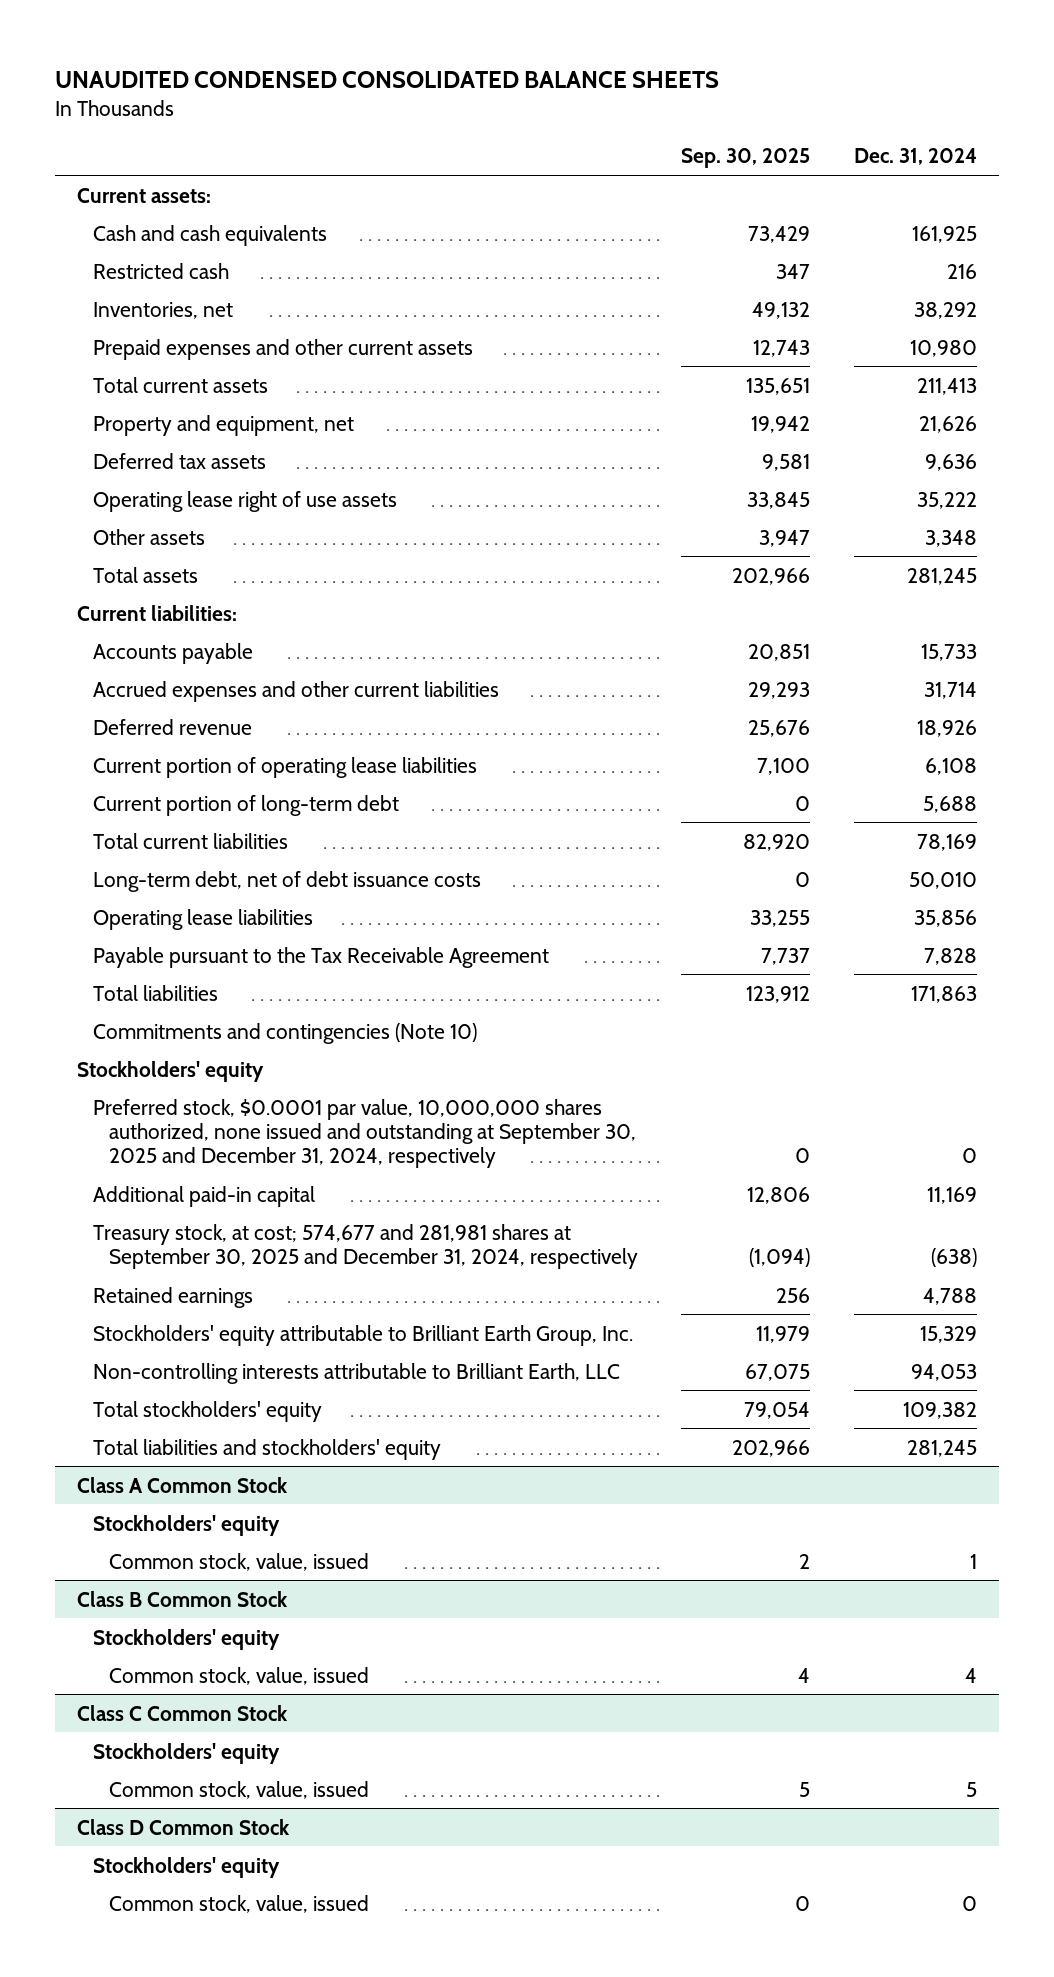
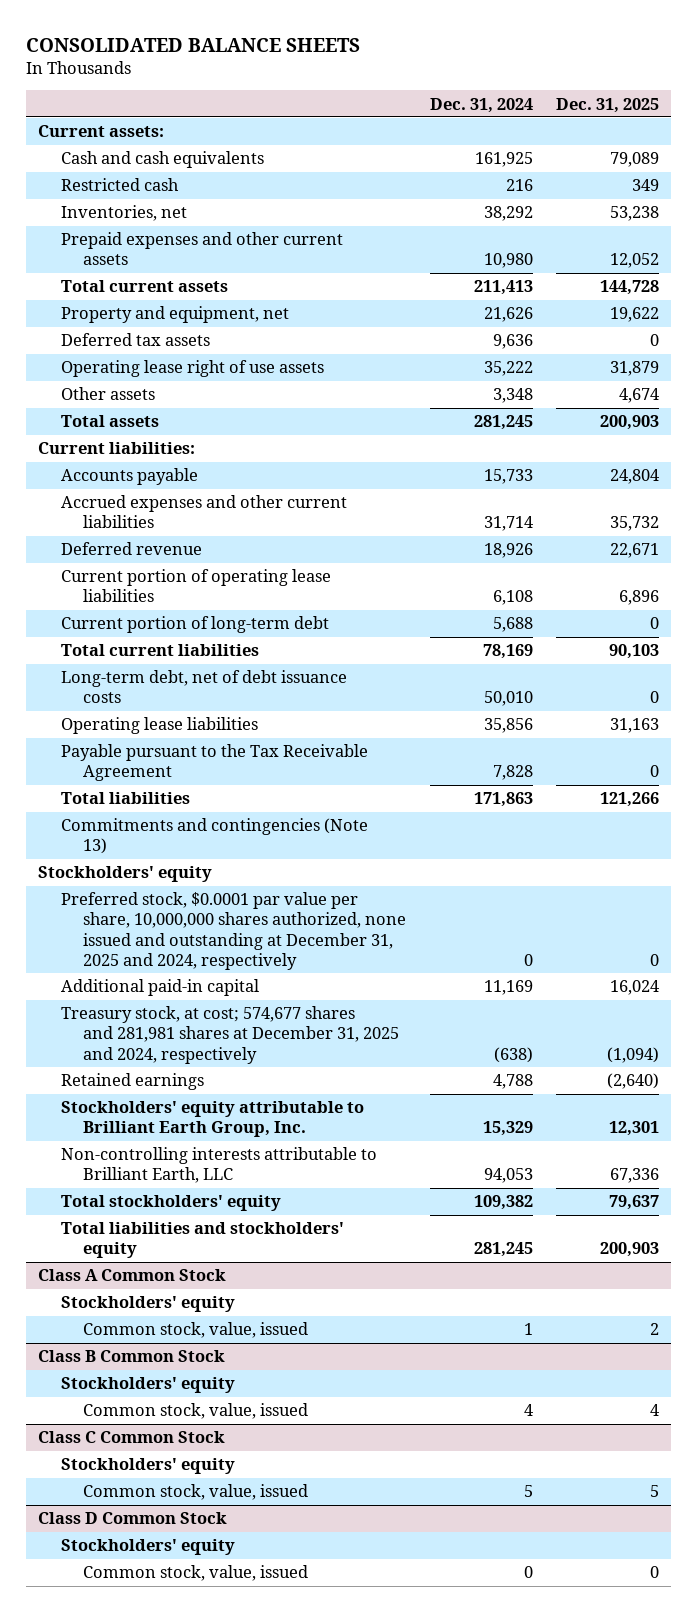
[55,70,720,88] UNAUDITED CONDENSED CONSOLIDATED BALANCE SHEETS -> [26,37,361,52] CONSOLIDATED BALANCE SHEETS
[681,148,811,169] Sep. 30, 2025 -> none
none -> [555,97,659,113] Dec. 31, 2025
[93,1022,478,1044] Commitments and contingencies (Note 10) -> [60,818,368,855] Commitments and contingencies (Note 13)
[93,1098,636,1169] Preferred stock, $0.0001 par value, 10,000,000 shares authorized, none issued and outstanding at September 30, 2025 and December 31, 2024, respectively -> [60,892,407,970] Preferred stock, $0.0001 par value per share, 10,000,000 shares authorized, none issued and outstanding at December 31, 2025 and 2024, respectively
[93,1223,638,1269] Treasury stock, at cost; 574,677 and 281,981 shares at September 30, 2025 and December 31, 2024, respectively -> [60,1006,400,1064] Treasury stock, at cost; 574,677 shares and 281,981 shares at December 31, 2025 and 2024, respectively

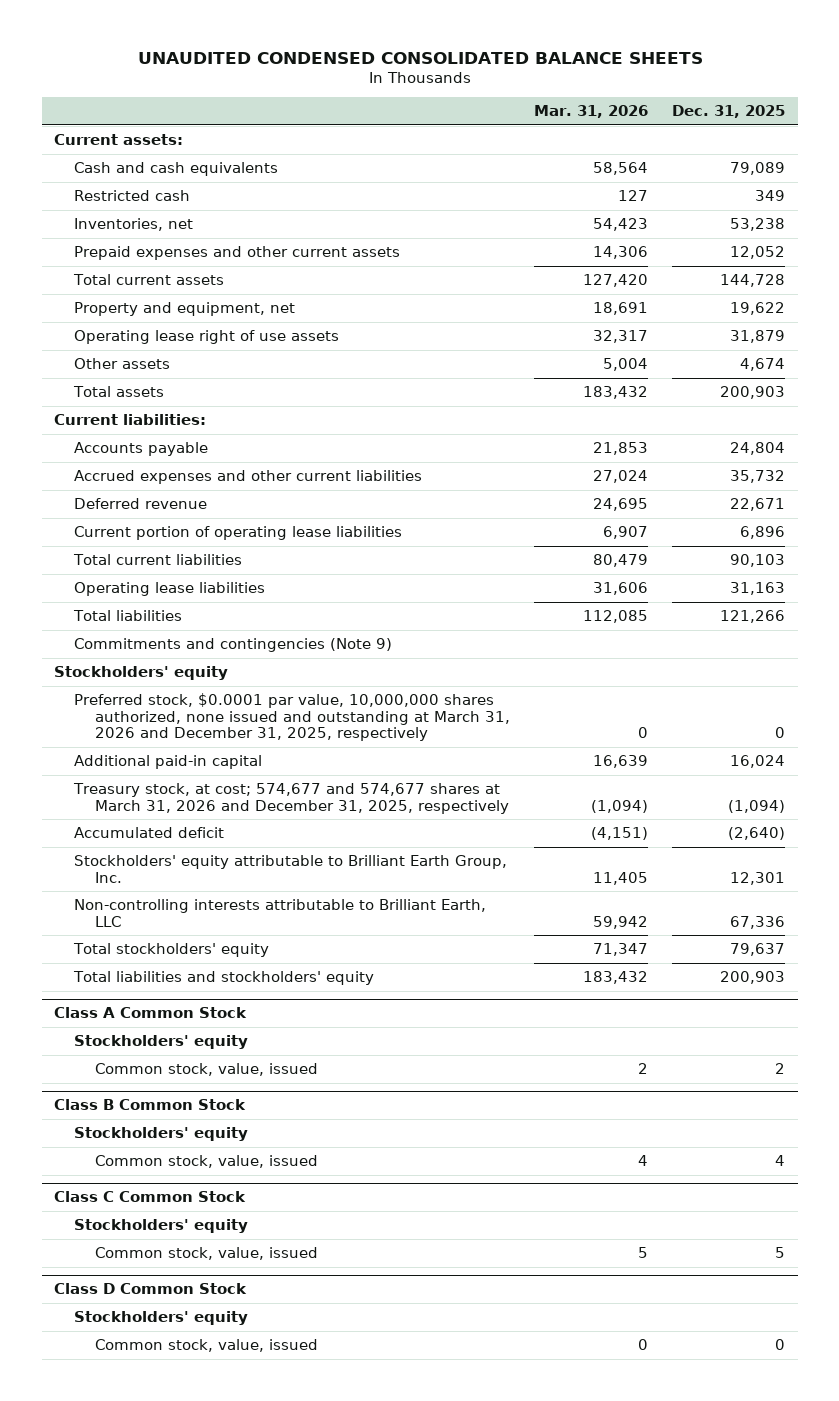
[26,37,361,52] CONSOLIDATED BALANCE SHEETS -> [137,51,703,64] UNAUDITED CONDENSED CONSOLIDATED BALANCE SHEETS
[429,97,533,113] Dec. 31, 2024 -> none
none -> [534,105,649,119] Mar. 31, 2026
[60,333,210,347] Deferred tax assets -> none
[60,616,329,634] Current portion of long-term debt -> none
[60,670,347,704] Long-term debt, net of debt issuance costs -> none
[60,744,368,782] Payable pursuant to the Tax Receivable Agreement -> none
[60,818,368,855] Commitments and contingencies (Note 13) -> [74,637,393,652] Commitments and contingencies (Note 9)
[60,892,407,970] Preferred stock, $0.0001 par value per share, 10,000,000 shares authorized, none issued and outstanding at December 31, 2025 and 2024, respectively -> [74,692,511,742] Preferred stock, $0.0001 par value, 10,000,000 shares authorized, none issued and outstanding at March 31, 2026 and December 31, 2025, respectively
[60,1006,400,1064] Treasury stock, at cost; 574,677 shares and 281,981 shares at December 31, 2025 and 2024, respectively -> [73,782,510,814] Treasury stock, at cost; 574,677 and 574,677 shares at March 31, 2026 and December 31, 2025, respectively
[60,1073,204,1091] Retained earnings -> [74,826,225,838] Accumulated deficit

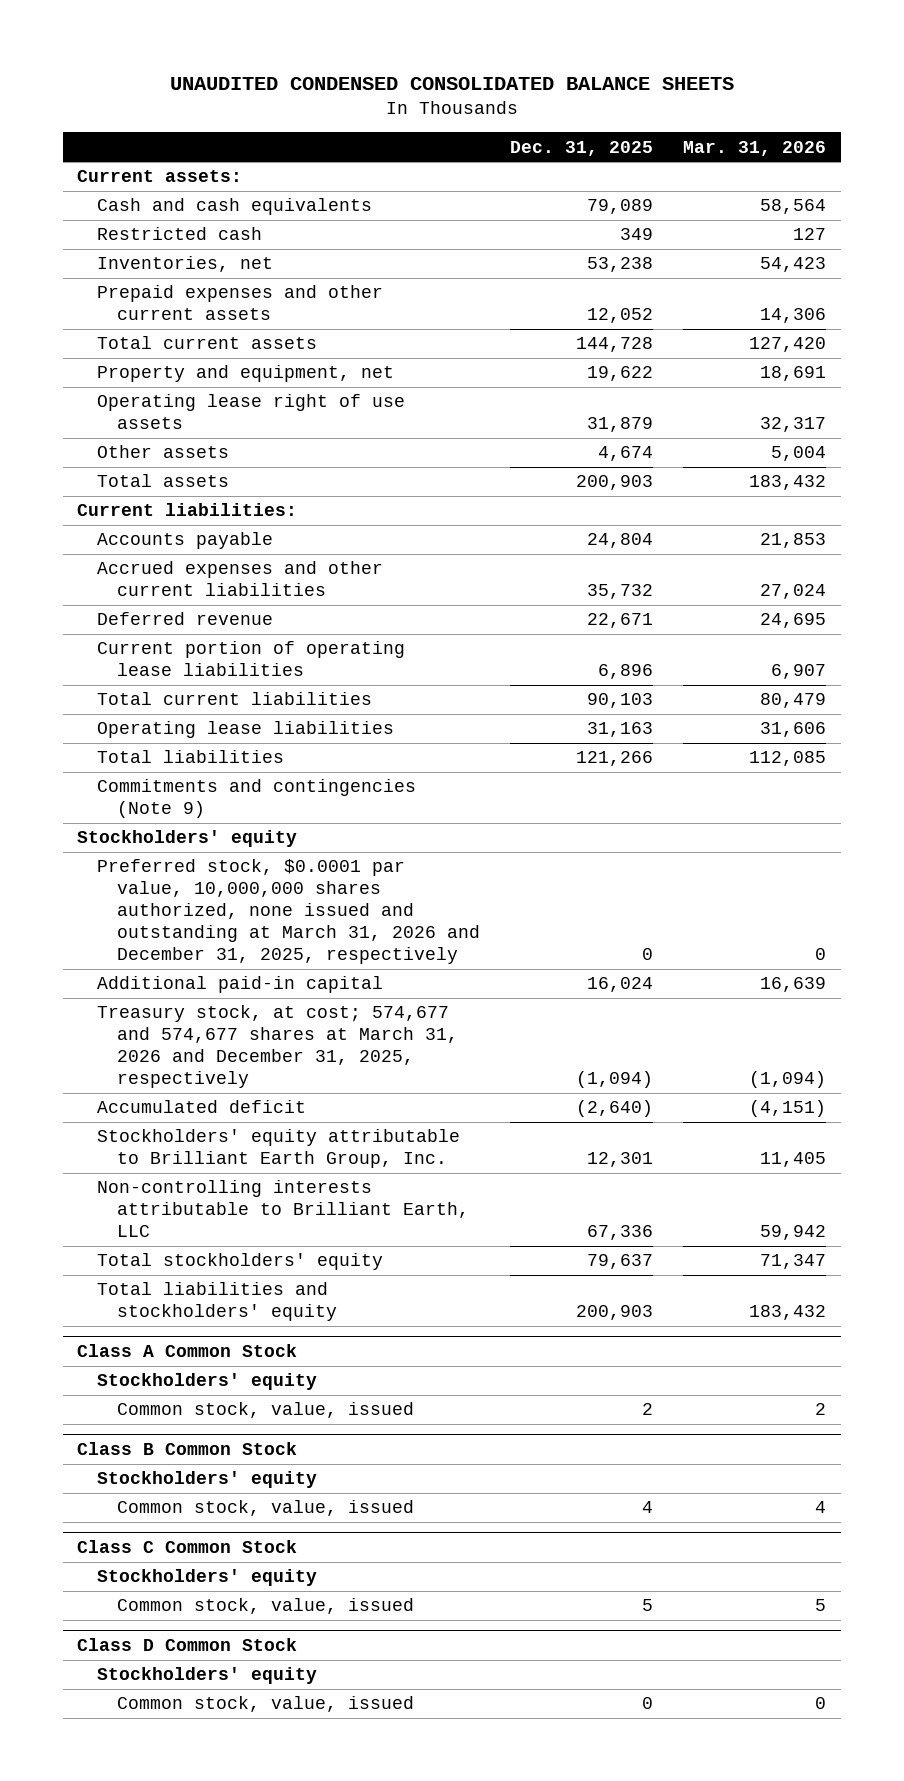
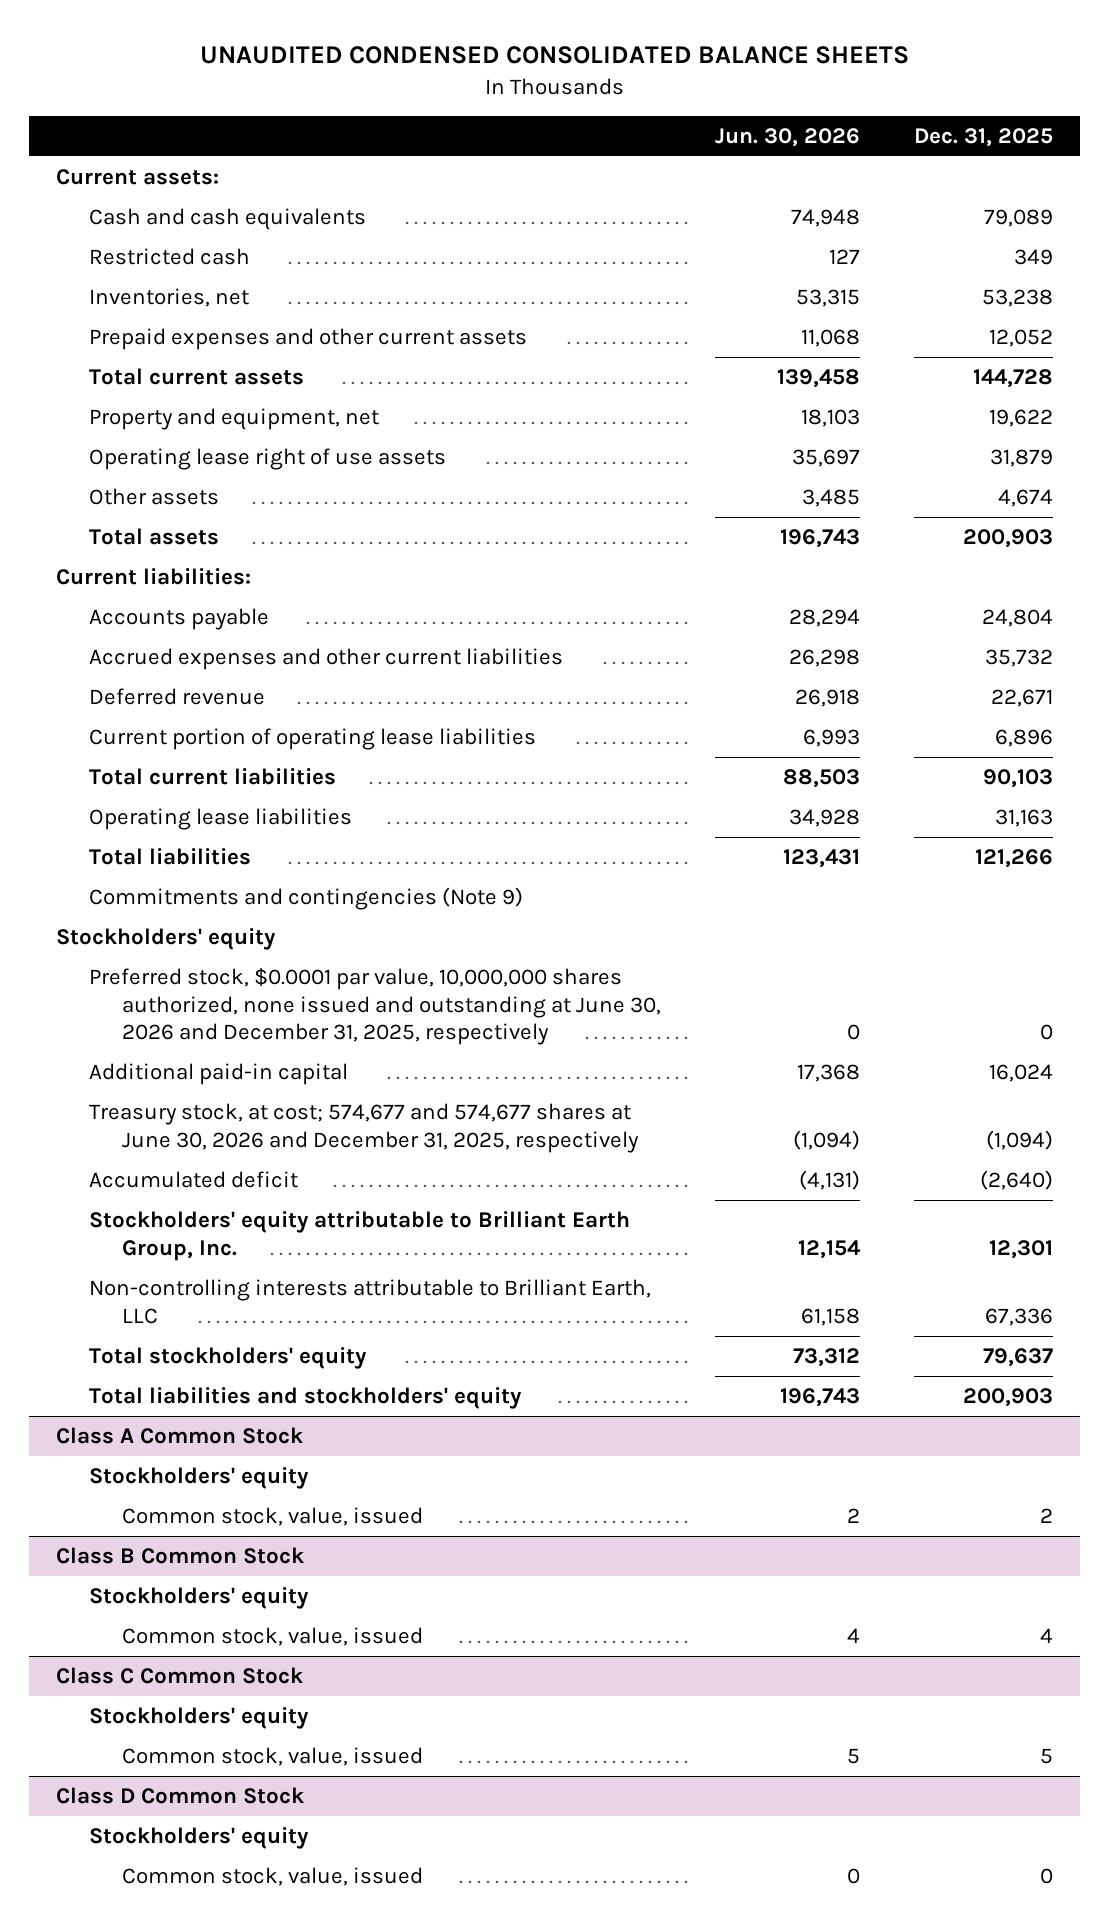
[683,140,827,156] Mar. 31, 2026 -> none
none -> [715,127,861,147] Jun. 30, 2026
[97,859,481,965] Preferred stock, $0.0001 par value, 10,000,000 shares authorized, none issued and outstanding at March 31, 2026 and December 31, 2025, respectively -> [89,968,662,1046] Preferred stock, $0.0001 par value, 10,000,000 shares authorized, none issued and outstanding at June 30, 2026 and December 31, 2025, respectively
[97,1005,459,1089] Treasury stock, at cost; 574,677 and 574,677 shares at March 31, 2026 and December 31, 2025, respectively -> [89,1103,640,1153] Treasury stock, at cost; 574,677 and 574,677 shares at June 30, 2026 and December 31, 2025, respectively

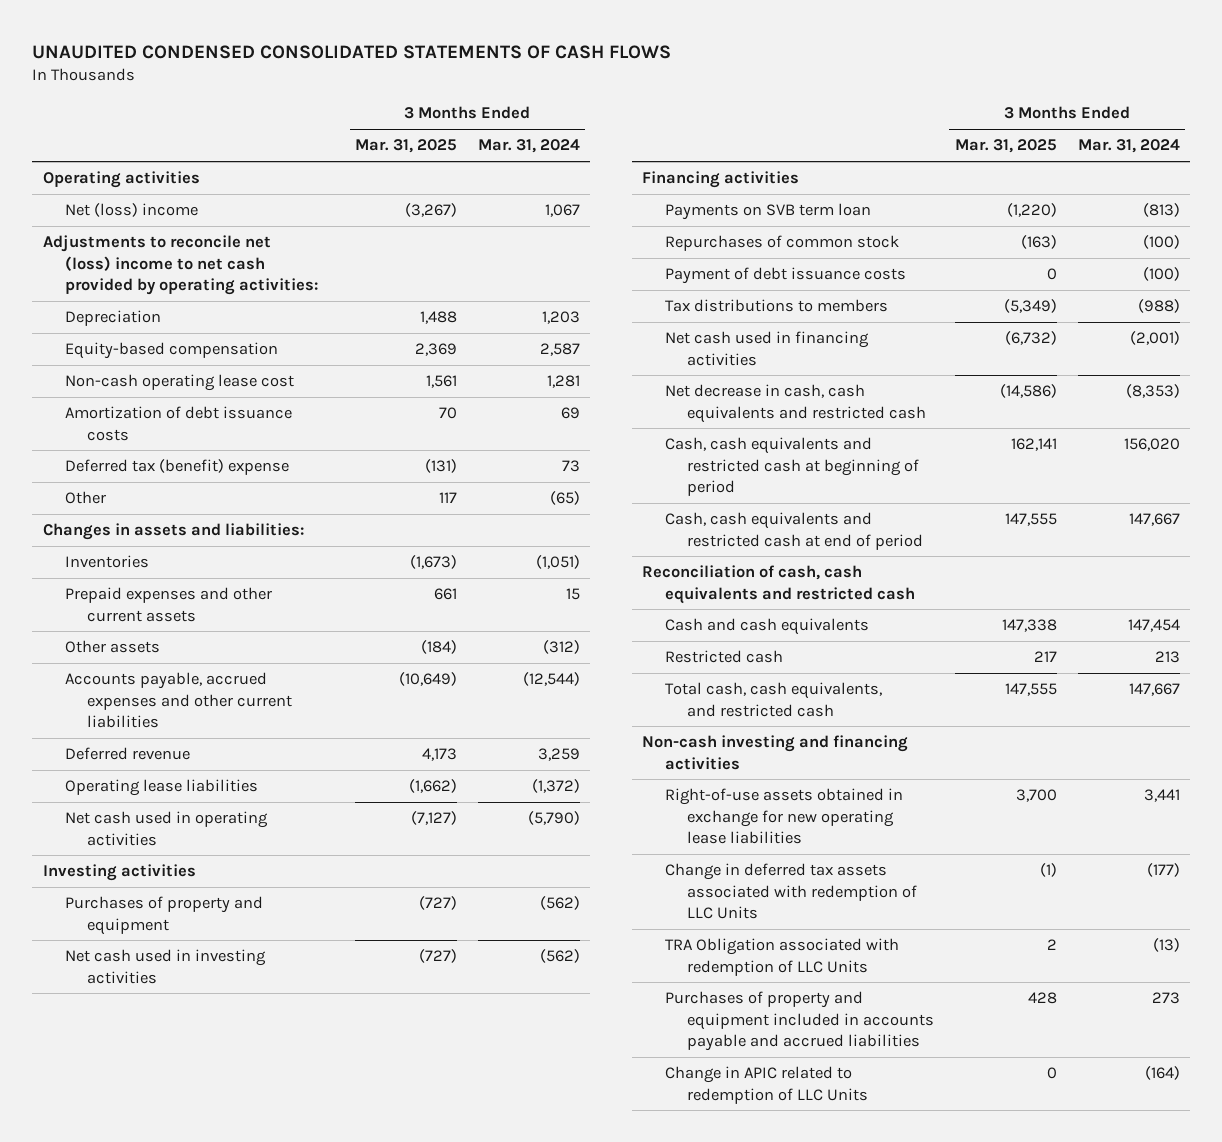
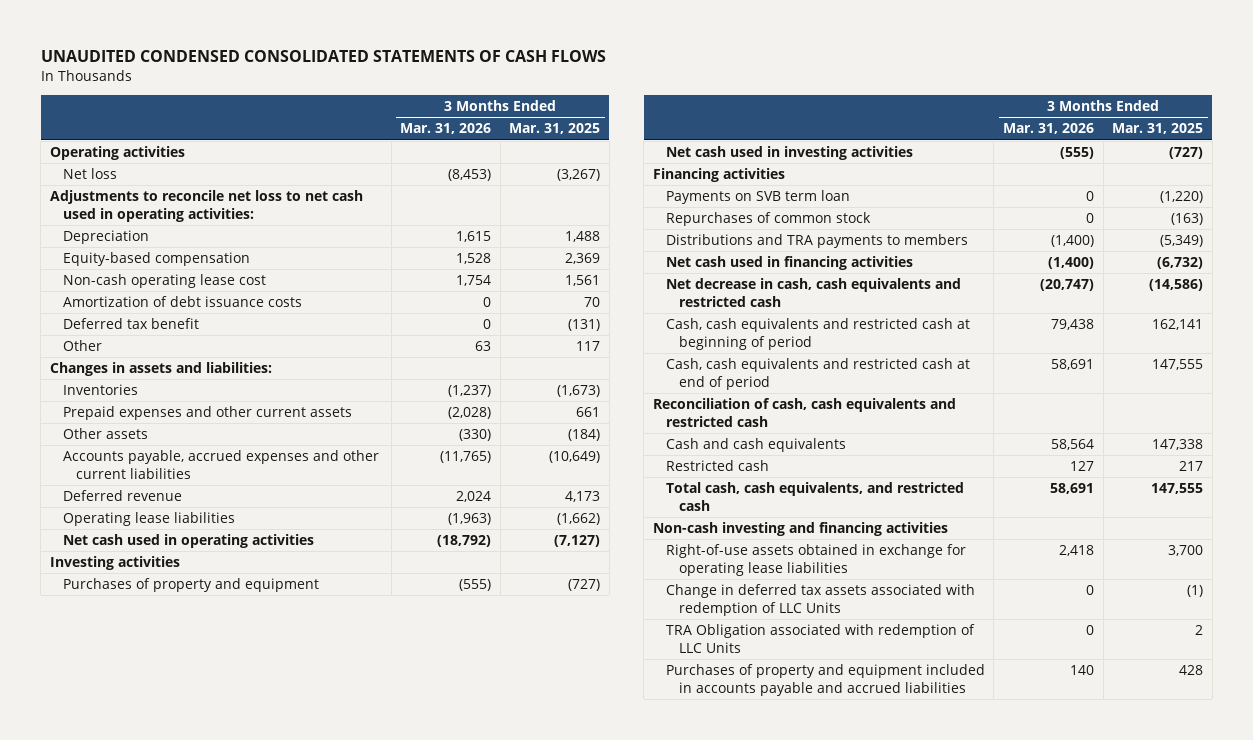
[477,139,580,154] Mar. 31, 2024 -> none
none -> [400,123,492,135] Mar. 31, 2026
[64,203,198,218] Net (loss) income -> [63,168,118,180] Net loss
[42,235,318,295] Adjustments to reconcile net (loss) income to net cash provided by operating activities: -> [49,190,363,222] Adjustments to reconcile net loss to net cash used in operating activities:
[64,459,289,476] Deferred tax (benefit) expense -> [63,318,200,330] Deferred tax benefit
[664,267,906,285] Payment of debt issuance costs -> none
[664,299,888,313] Tax distributions to members -> [665,234,968,249] Distributions and TRA payments to members
[664,788,903,844] Right-of-use assets obtained in exchange for new operating lease liabilities -> [665,544,966,576] Right-of-use assets obtained in exchange for operating lease liabilities
[664,1066,868,1104] Change in APIC related to redemption of LLC Units -> none

